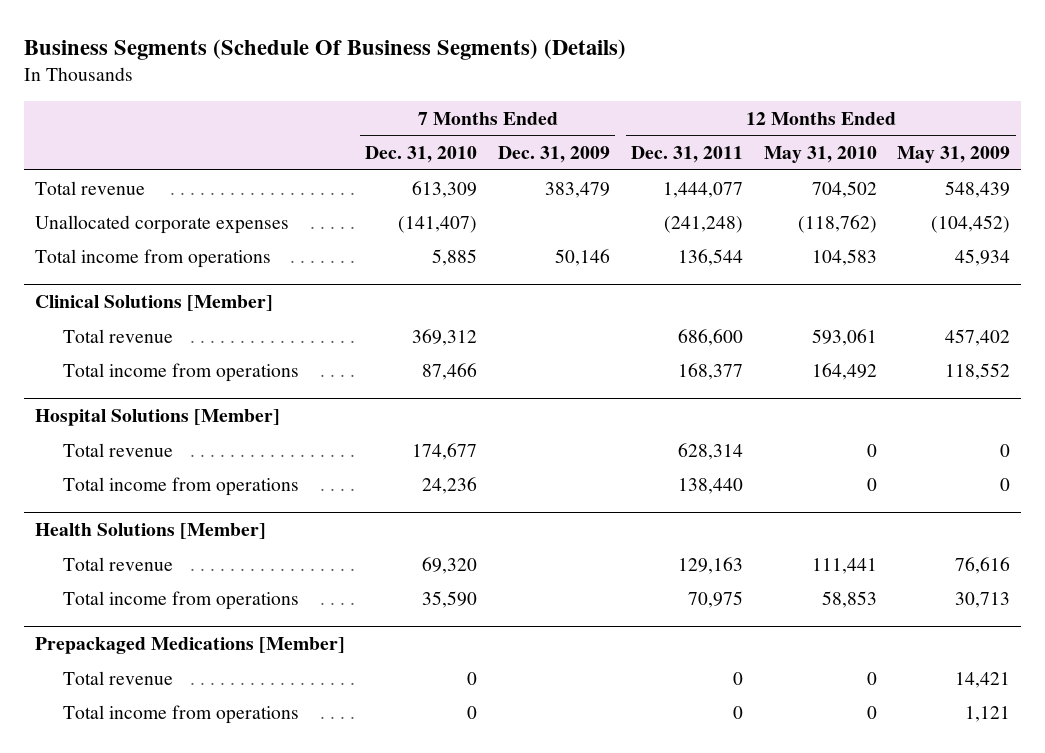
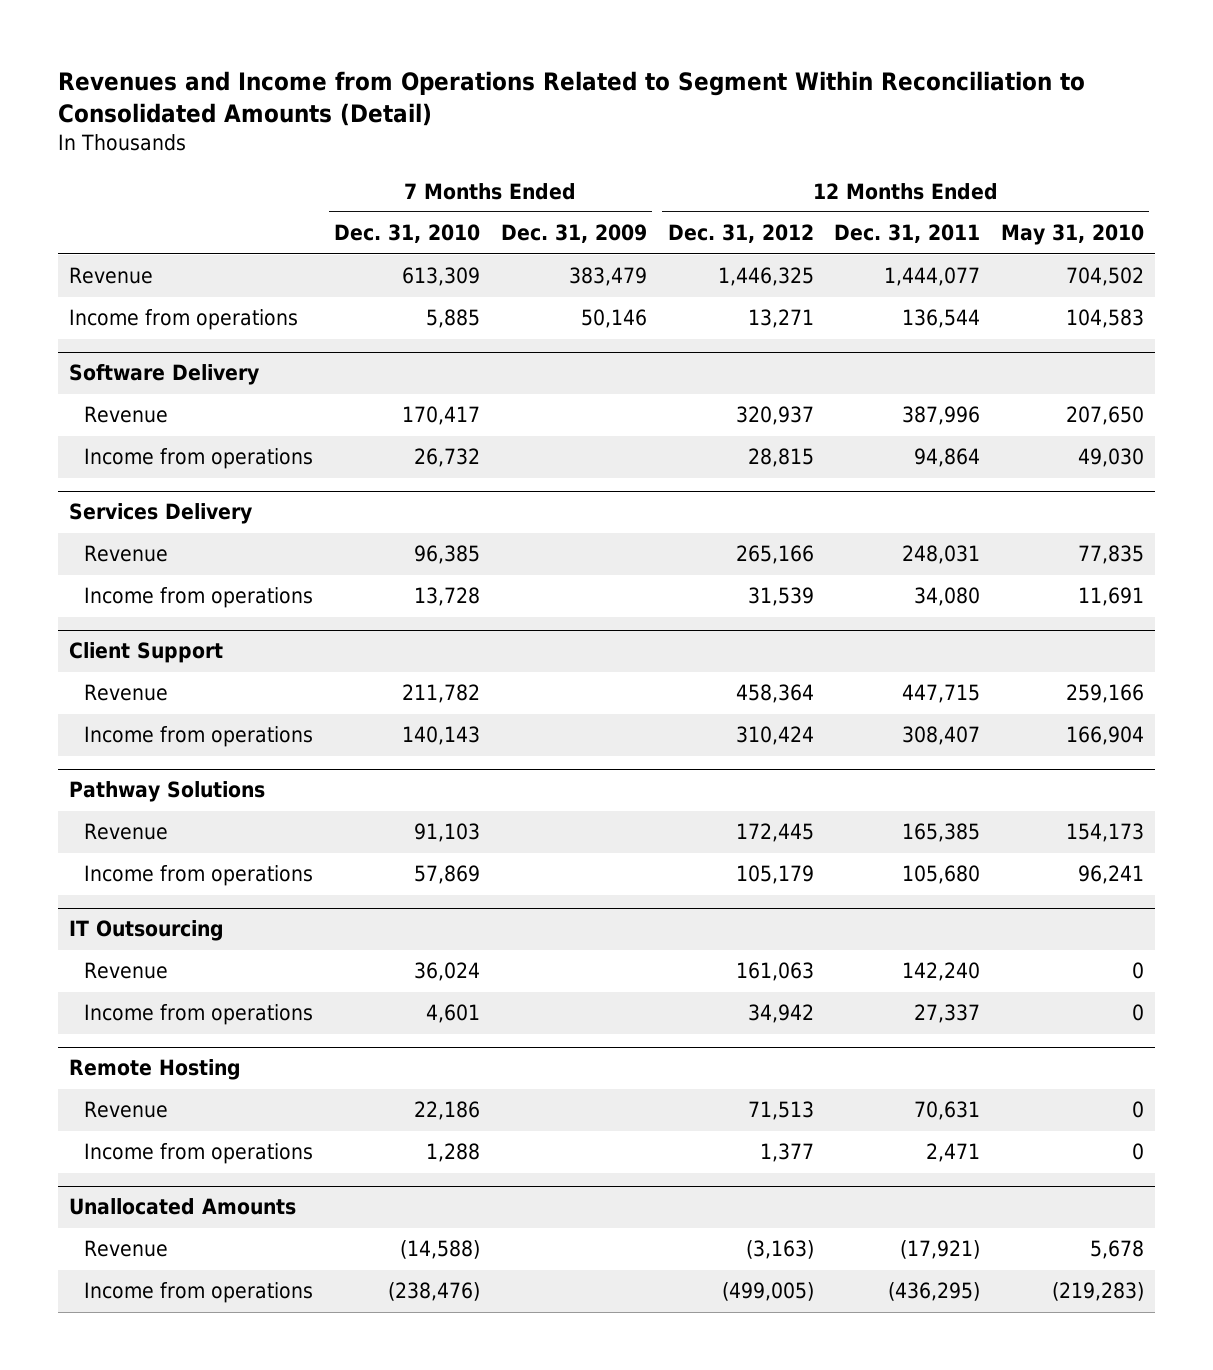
[24,38,627,60] Business Segments (Schedule Of Business Segments) (Details) -> [58,71,1086,126] Revenues and Income from Operations Related to Segment Within Reconciliation to Consolidated Amounts (Detail)
[897,145,1011,163] May 31, 2009 -> none
none -> [667,224,814,244] Dec. 31, 2012
[34,214,289,234] Unallocated corporate expenses -> none
[34,294,273,311] Clinical Solutions [Member] -> none
[34,408,280,426] Hospital Solutions [Member] -> none
[34,522,266,539] Health Solutions [Member] -> none
[34,636,345,654] Prepackaged Medications [Member] -> none
[34,180,145,195] Total revenue -> [68,267,153,285] Revenue
[34,248,271,268] Total income from operations -> [68,309,298,331] Income from operations
none -> [68,364,259,386] Software Delivery
[63,328,174,343] Total revenue -> [83,406,168,424] Revenue
[412,328,478,346] 369,312 -> [401,406,480,426] 170,417
[677,328,743,346] 686,600 -> [902,406,981,426] 387,996
[811,328,877,346] 593,061 -> [1066,406,1145,426] 207,650
[63,362,300,382] Total income from operations -> [83,448,313,470] Income from operations
[422,362,478,380] 87,466 -> [413,448,480,468] 26,732
[677,362,743,380] 168,377 -> [914,448,981,468] 94,864
[811,362,877,380] 164,492 -> [1078,448,1145,468] 49,030
none -> [68,503,252,525] Services Delivery
[63,442,174,457] Total revenue -> [83,545,168,563] Revenue
[412,442,478,460] 174,677 -> [413,545,480,565] 96,385
[677,442,743,460] 628,314 -> [902,545,981,565] 248,031
[866,443,877,457] 0 -> [1078,545,1145,565] 77,835
[63,476,300,496] Total income from operations -> [83,587,313,609] Income from operations
[422,476,478,494] 24,236 -> [413,587,480,607] 13,728
[677,477,743,494] 138,440 -> [914,587,981,607] 34,080
[866,477,877,491] 0 -> [1078,587,1145,607] 11,691
none -> [68,642,223,664] Client Support
[63,556,174,571] Total revenue -> [83,684,168,702] Revenue
[422,556,478,574] 69,320 -> [401,684,480,704] 211,782
[677,556,743,574] 129,163 -> [902,684,981,704] 447,715
[811,557,877,574] 111,441 -> [1066,684,1145,704] 259,166
[63,590,300,610] Total income from operations -> [83,726,313,748] Income from operations
[422,590,478,608] 35,590 -> [401,726,480,746] 140,143
[687,590,743,608] 70,975 -> [902,726,981,746] 308,407
[821,590,877,608] 58,853 -> [1066,726,1145,746] 166,904
none -> [68,781,265,803] Pathway Solutions
[63,670,174,685] Total revenue -> [83,823,168,841] Revenue
[467,671,478,685] 0 -> [413,823,480,843] 91,103
[732,671,743,685] 0 -> [902,823,981,843] 165,385
[866,671,877,685] 0 -> [1066,823,1145,843] 154,173
[63,704,300,724] Total income from operations -> [83,865,313,887] Income from operations
[467,705,478,719] 0 -> [413,865,480,885] 57,869
[732,705,743,719] 0 -> [902,865,981,885] 105,680
[866,705,877,719] 0 -> [1078,865,1145,885] 96,241
none -> [68,920,224,942] IT Outsourcing
none -> [83,962,168,980] Revenue
none -> [83,1004,313,1026] Income from operations
none -> [68,1059,241,1081] Remote Hosting
none -> [83,1101,168,1119] Revenue
none -> [83,1143,313,1165] Income from operations
none -> [68,1198,296,1216] Unallocated Amounts
none -> [83,1240,168,1258] Revenue
none -> [83,1282,313,1304] Income from operations

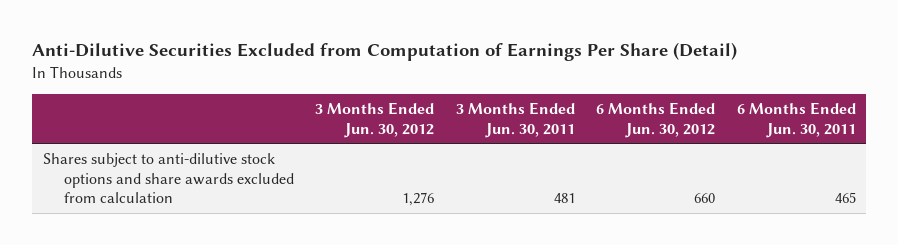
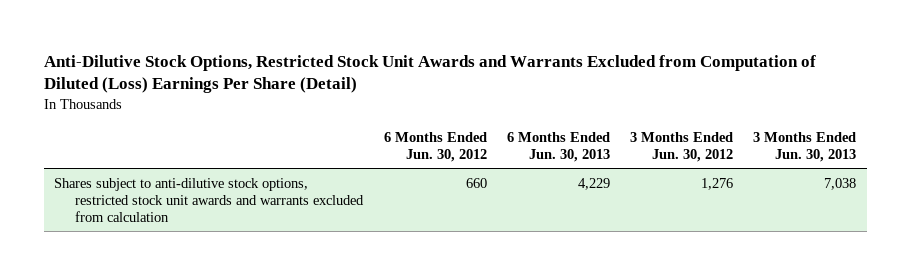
[31,42,737,62] Anti-Dilutive Securities Excluded from Computation of Earnings Per Share (Detail) -> [43,54,816,94] Anti-Dilutive Stock Options, Restricted Stock Unit Awards and Warrants Excluded from Computation of Diluted (Loss) Earnings Per Share (Detail)
[455,101,575,138] 3 Months Ended Jun. 30, 2011 -> none
[736,101,856,138] 6 Months Ended Jun. 30, 2011 -> none
none -> [506,132,610,163] 6 Months Ended Jun. 30, 2013
none -> [753,132,857,163] 3 Months Ended Jun. 30, 2013
[42,153,294,204] Shares subject to anti-dilutive stock options and share awards excluded from calculation -> [54,177,365,222] Shares subject to anti-dilutive stock options, restricted stock unit awards and warrants excluded from calculation

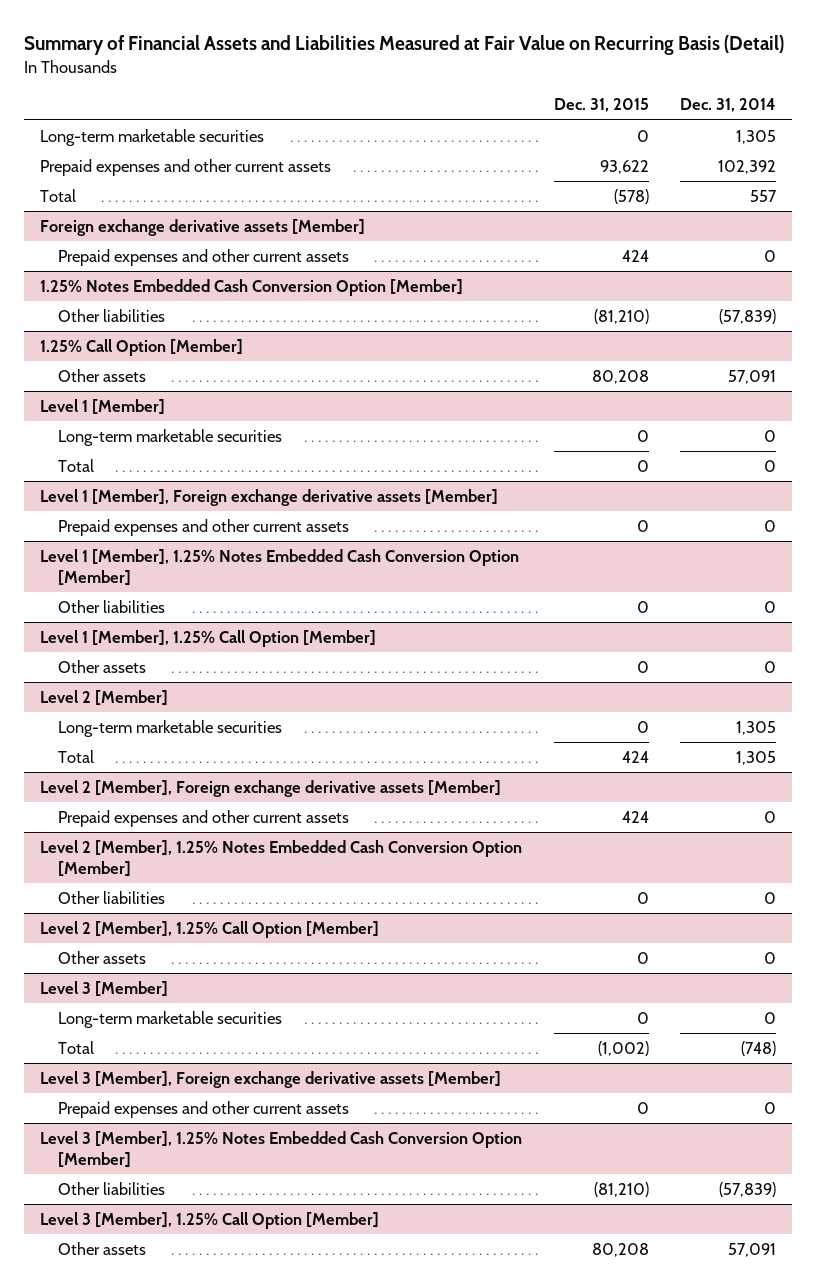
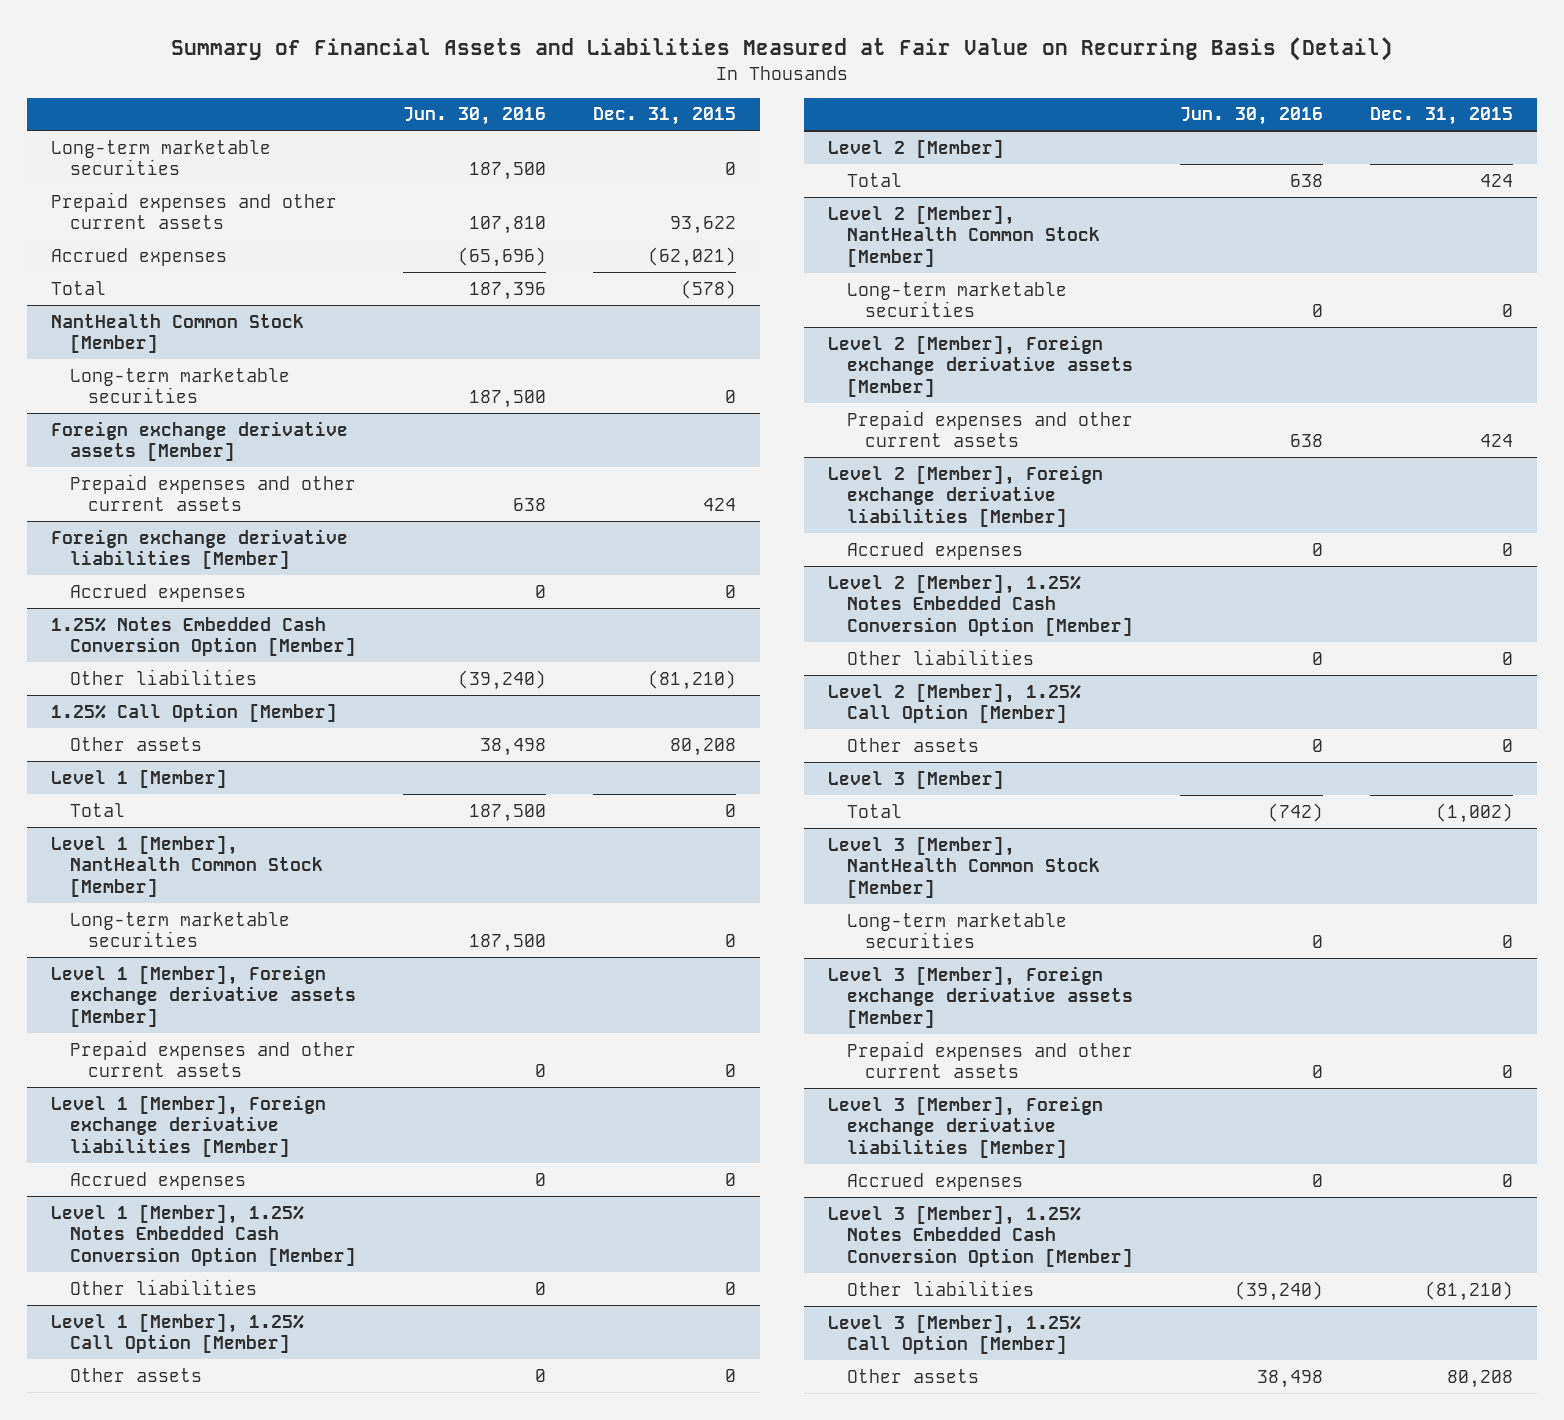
[679,98,776,113] Dec. 31, 2014 -> none
none -> [402,107,546,126] Jun. 30, 2016
none -> [51,247,228,266] Accrued expenses
none -> [51,313,305,354] NantHealth Common Stock [Member]
none -> [69,367,290,404] Long-term marketable securities
none -> [51,528,349,570] Foreign exchange derivative liabilities [Member]
none -> [69,583,246,602] Accrued expenses
[58,428,283,446] Long-term marketable securities -> none
none -> [51,834,323,897] Level 1 [Member], NantHealth Common Stock [Member]
none -> [69,911,290,948] Long-term marketable securities
none -> [51,1094,327,1157] Level 1 [Member], Foreign exchange derivative liabilities [Member]
none -> [69,1171,246,1190] Accrued expenses
[58,719,283,737] Long-term marketable securities -> none
none -> [828,204,1100,267] Level 2 [Member], NantHealth Common Stock [Member]
none -> [846,281,1067,318] Long-term marketable securities
none -> [828,464,1104,527] Level 2 [Member], Foreign exchange derivative liabilities [Member]
none -> [846,541,1023,560] Accrued expenses
[58,1010,283,1028] Long-term marketable securities -> none
none -> [828,835,1100,898] Level 3 [Member], NantHealth Common Stock [Member]
none -> [846,912,1067,949] Long-term marketable securities
none -> [828,1095,1104,1158] Level 3 [Member], Foreign exchange derivative liabilities [Member]
none -> [846,1172,1023,1191] Accrued expenses

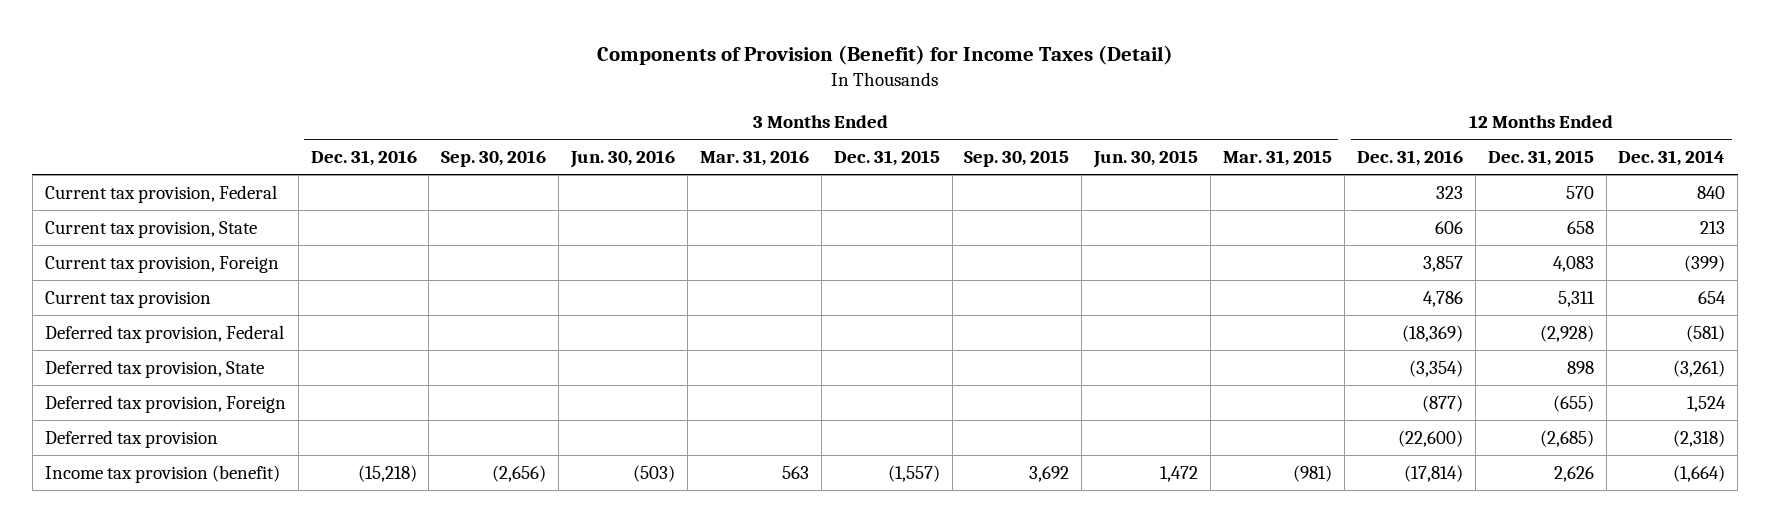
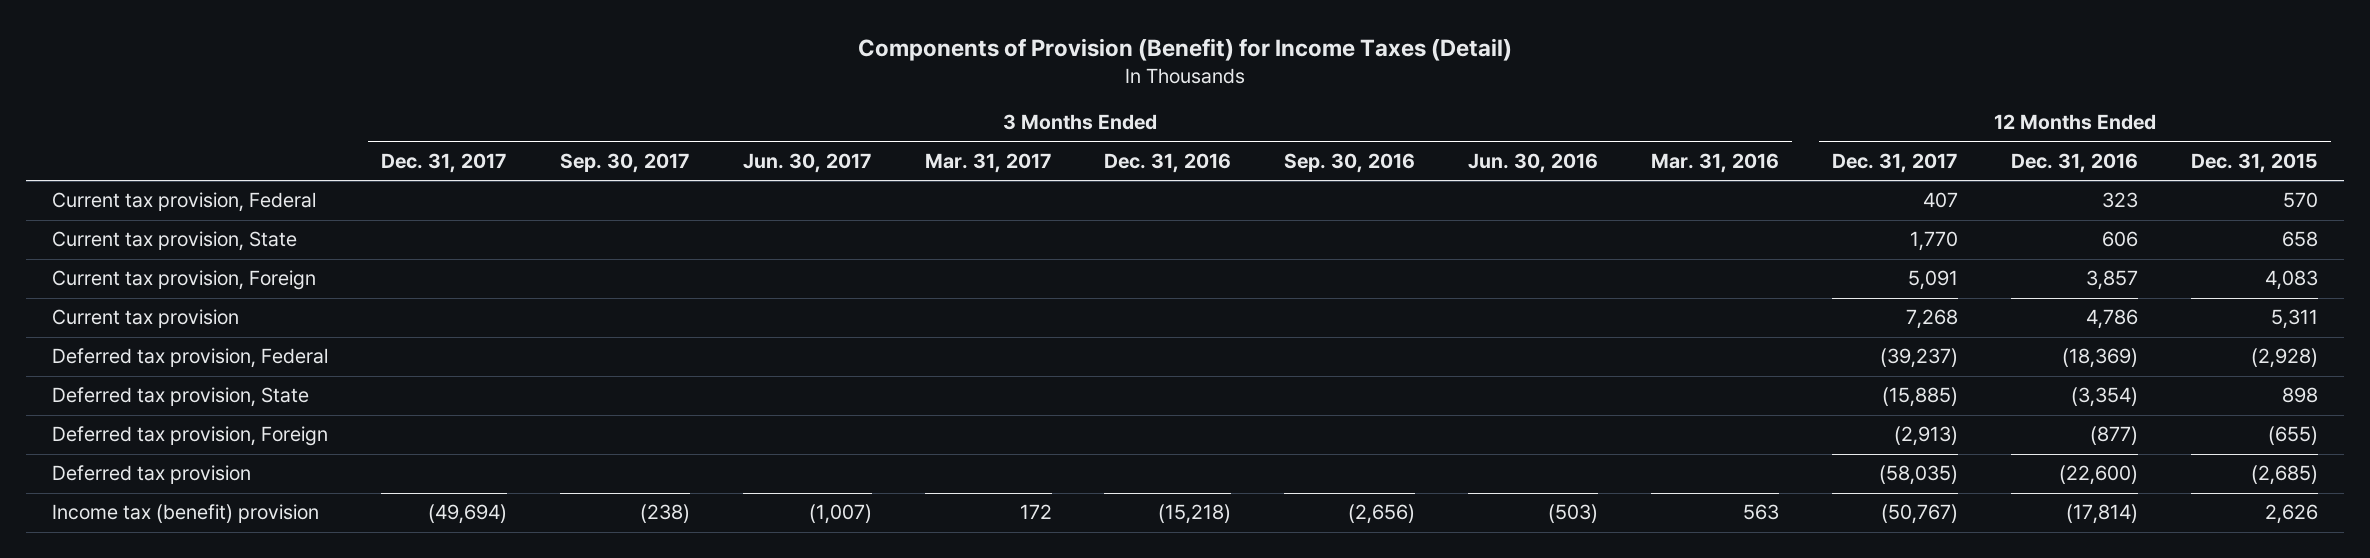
[833,150,940,167] Dec. 31, 2015 -> none
[964,150,1070,168] Sep. 30, 2015 -> none
[1093,150,1199,169] Jun. 30, 2015 -> none
[1223,150,1333,167] Mar. 31, 2015 -> none
[1618,150,1726,167] Dec. 31, 2014 -> none
none -> [380,153,507,174] Dec. 31, 2017
none -> [559,153,690,174] Sep. 30, 2017
none -> [742,153,872,174] Jun. 30, 2017
none -> [924,153,1052,174] Mar. 31, 2017
none -> [1831,153,1958,174] Dec. 31, 2017
[44,464,280,483] Income tax provision (benefit) -> [52,504,320,524] Income tax (benefit) provision

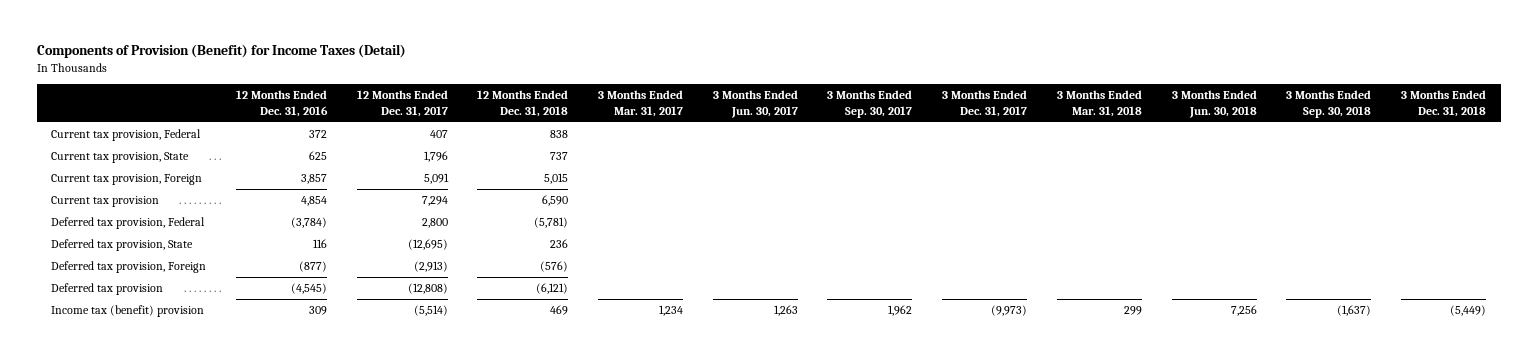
[1104,153,1232,174] Dec. 31, 2016 -> none
[1284,153,1416,174] Sep. 30, 2016 -> none
[1468,153,1599,174] Jun. 30, 2016 -> none
[1650,153,1779,174] Mar. 31, 2016 -> none
[2190,153,2318,174] Dec. 31, 2015 -> none
none -> [477,90,569,117] 12 Months Ended Dec. 31, 2018
none -> [1056,90,1142,117] 3 Months Ended Mar. 31, 2018
none -> [1171,90,1257,118] 3 Months Ended Jun. 30, 2018
none -> [1286,90,1372,118] 3 Months Ended Sep. 30, 2018
none -> [1400,90,1486,117] 3 Months Ended Dec. 31, 2018
[2101,192,2138,209] 323 -> [309,130,328,139] 372
[1909,231,1958,252] 1,770 -> [423,151,448,163] 1,796
[2101,231,2138,248] 606 -> [309,151,328,161] 625
[1905,309,1958,330] 7,268 -> [421,196,448,207] 7,294
[2085,309,2138,330] 4,786 -> [301,196,328,207] 4,854
[1879,348,1958,369] (39,237) -> [421,218,448,229] 2,800
[2061,348,2138,369] (18,369) -> [291,217,328,229] (3,784)
[1881,387,1958,408] (15,885) -> [407,239,448,251] (12,695)
[2070,387,2138,408] (3,354) -> [313,239,328,249] 116
[1878,465,1958,486] (58,035) -> [407,283,448,295] (12,808)
[2058,465,2138,486] (22,600) -> [291,283,328,295] (4,545)
[427,504,507,525] (49,694) -> [991,305,1028,317] (9,973)
[639,504,690,524] (238) -> [888,305,913,317] 1,962
[808,504,872,525] (1,007) -> [773,305,798,317] 1,263
[1019,504,1052,520] 172 -> [659,305,684,317] 1,234
[1880,504,1958,525] (50,767) -> [413,305,448,317] (5,514)
[2065,504,2138,525] (17,814) -> [309,306,328,316] 309

